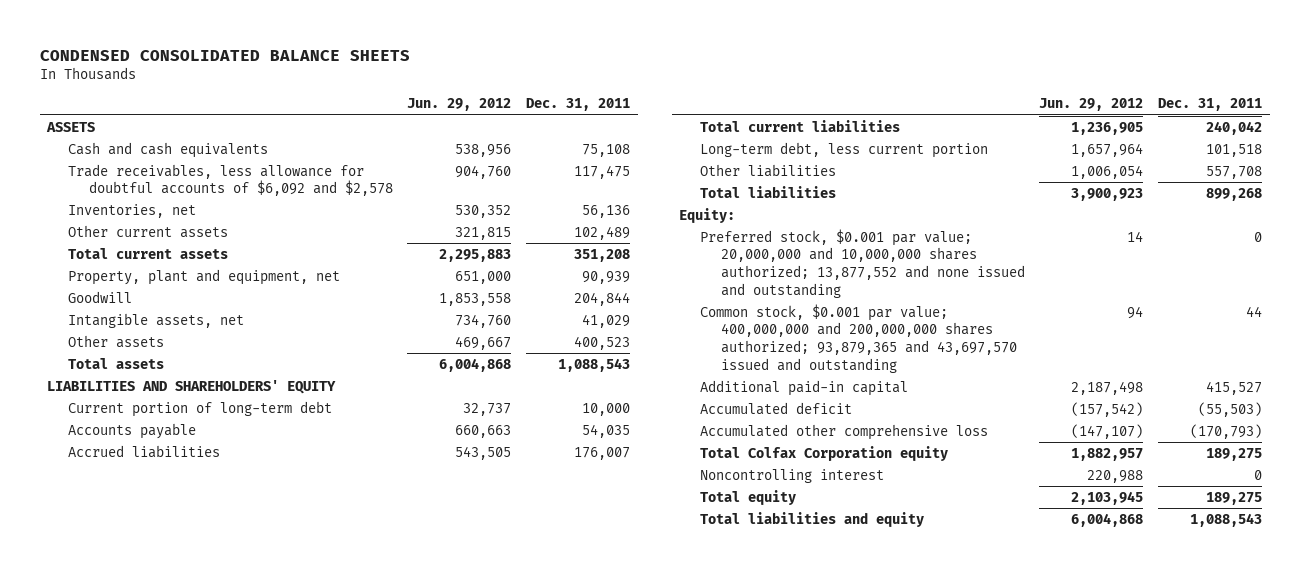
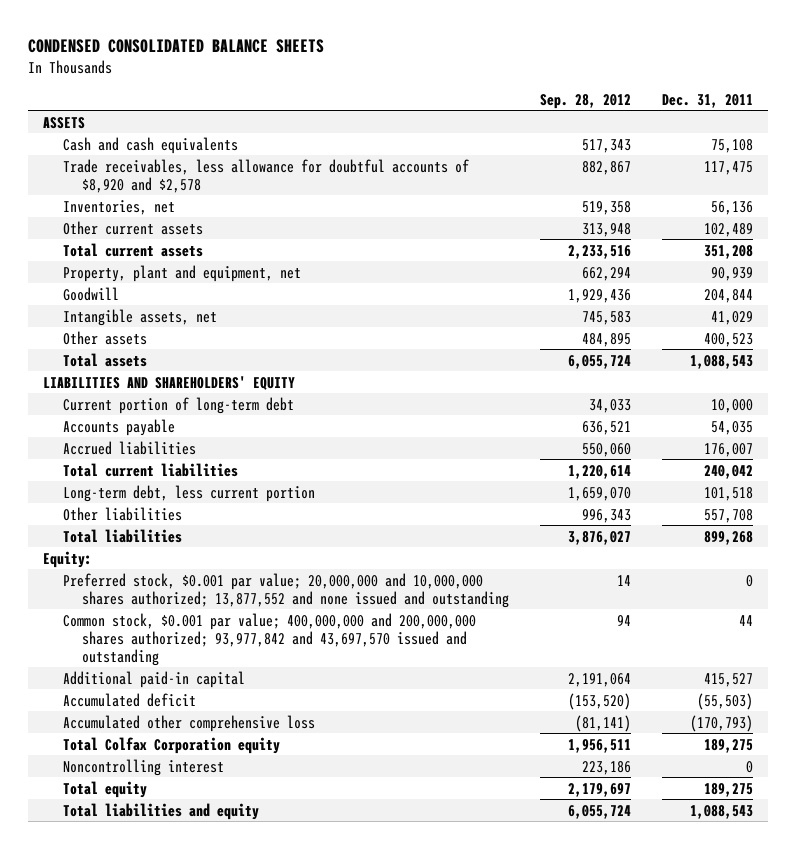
[407,98,512,112] Jun. 29, 2012 -> none
none -> [540,93,632,109] Sep. 28, 2012
[67,163,393,197] Trade receivables, less allowance for doubtful accounts of $6,092 and $2,578 -> [62,158,469,193] Trade receivables, less allowance for doubtful accounts of $8,920 and $2,578
[699,303,1017,373] Common stock, $0.001 par value; 400,000,000 and 200,000,000 shares authorized; 93,879,365 and 43,697,570 issued and outstanding -> [62,612,476,666] Common stock, $0.001 par value; 400,000,000 and 200,000,000 shares authorized; 93,977,842 and 43,697,570 issued and outstanding

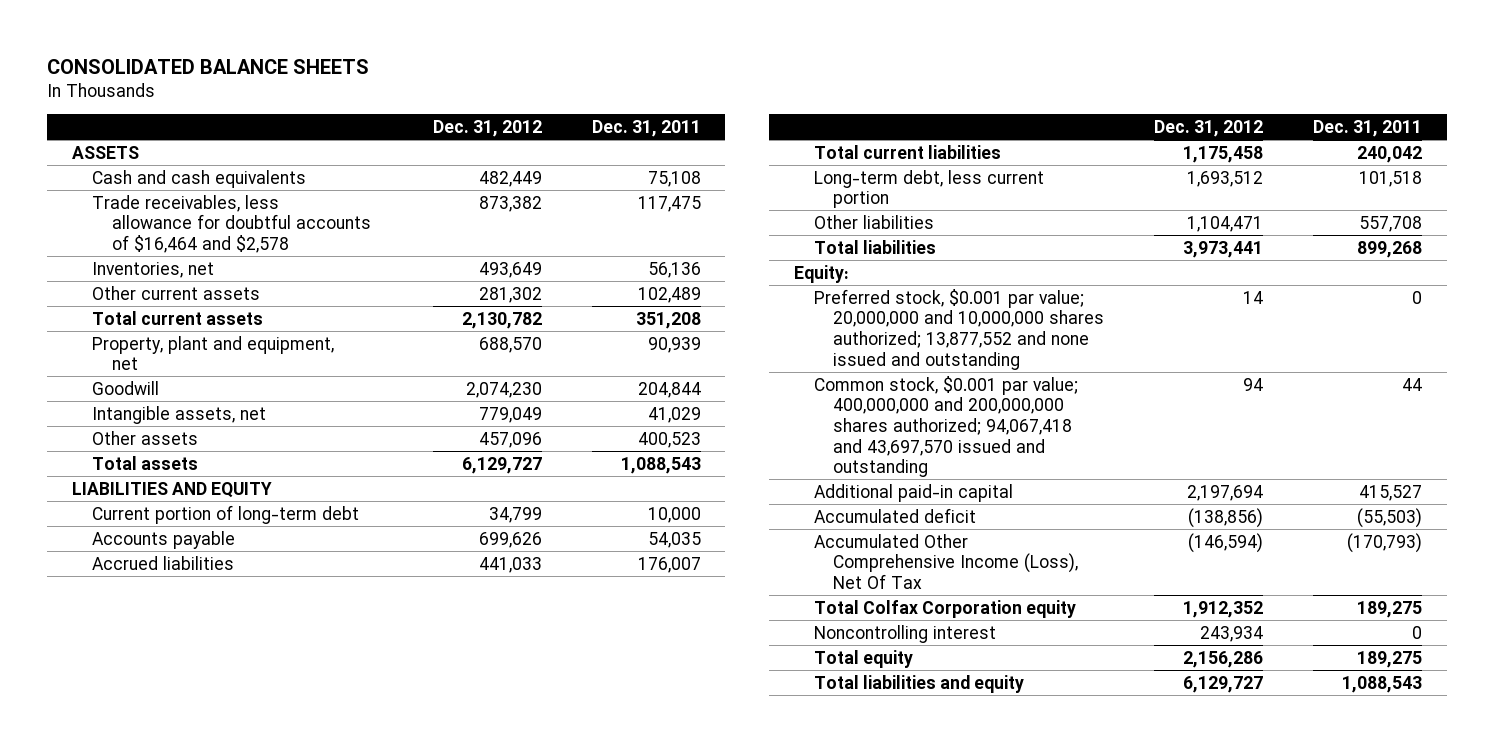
[27,38,324,53] CONDENSED CONSOLIDATED BALANCE SHEETS -> [46,58,369,74] CONSOLIDATED BALANCE SHEETS
[540,93,632,109] Sep. 28, 2012 -> none
none -> [432,119,542,137] Dec. 31, 2012
[62,158,469,193] Trade receivables, less allowance for doubtful accounts of $8,920 and $2,578 -> [91,194,371,253] Trade receivables, less allowance for doubtful accounts of $16,464 and $2,578
[43,375,296,390] LIABILITIES AND SHAREHOLDERS' EQUITY -> [71,481,272,498] LIABILITIES AND EQUITY
[62,612,476,666] Common stock, $0.001 par value; 400,000,000 and 200,000,000 shares authorized; 93,977,842 and 43,697,570 issued and outstanding -> [813,375,1078,478] Common stock, $0.001 par value; 400,000,000 and 200,000,000 shares authorized; 94,067,418 and 43,697,570 issued and outstanding
[62,714,315,732] Accumulated other comprehensive loss -> [813,533,1079,589] Accumulated Other Comprehensive Income (Loss), Net Of Tax

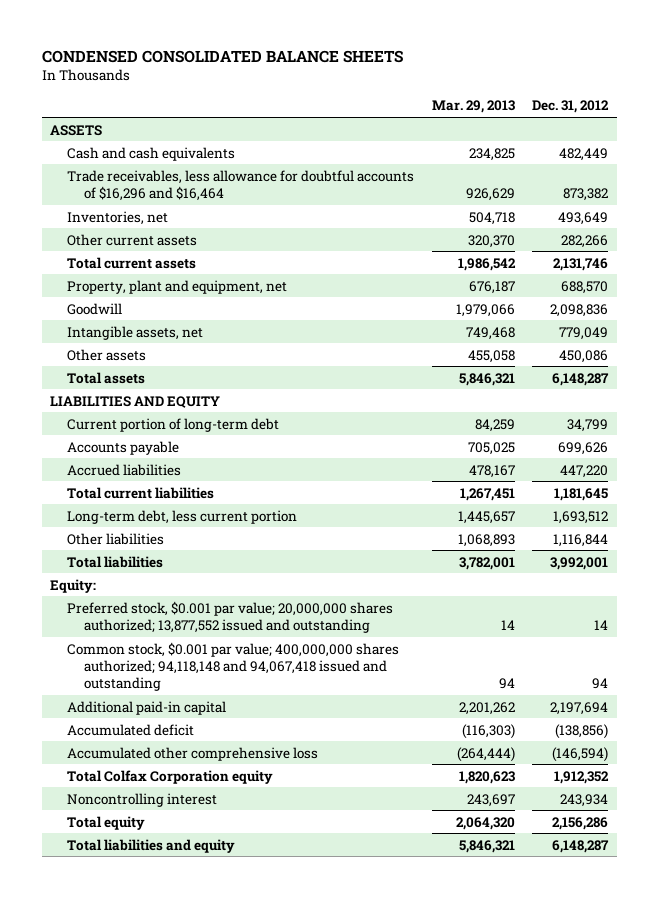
[46,58,369,74] CONSOLIDATED BALANCE SHEETS -> [41,50,403,64] CONDENSED CONSOLIDATED BALANCE SHEETS
[591,119,701,137] Dec. 31, 2011 -> none
none -> [431,100,515,114] Mar. 29, 2013
[91,194,371,253] Trade receivables, less allowance for doubtful accounts of $16,464 and $2,578 -> [67,169,415,201] Trade receivables, less allowance for doubtful accounts of $16,296 and $16,464
[478,286,542,303] 281,302 -> [561,234,609,248] 282,266
[461,311,542,329] 2,130,782 -> [553,257,609,271] 2,131,746
[465,381,542,398] 2,074,230 -> [550,303,609,317] 2,098,836
[478,431,542,448] 457,096 -> [559,349,609,363] 450,086
[461,456,542,474] 6,129,727 -> [552,372,610,386] 6,148,287
[478,556,542,573] 441,033 -> [560,464,609,478] 447,220
[1183,145,1264,163] 1,175,458 -> [554,487,609,501] 1,181,645
[1187,215,1264,232] 1,104,471 -> [553,533,609,547] 1,116,844
[1183,240,1264,258] 3,973,441 -> [550,556,609,570] 3,992,001
[813,288,1105,370] Preferred stock, $0.001 par value; 20,000,000 and 10,000,000 shares authorized; 13,877,552 and none issued and outstanding -> [67,600,394,633] Preferred stock, $0.001 par value; 20,000,000 shares authorized; 13,877,552 issued and outstanding
[813,375,1078,478] Common stock, $0.001 par value; 400,000,000 and 200,000,000 shares authorized; 94,067,418 and 43,697,570 issued and outstanding -> [67,641,400,692] Common stock, $0.001 par value; 400,000,000 shares authorized; 94,118,148 and 94,067,418 issued and outstanding
[813,533,1079,589] Accumulated Other Comprehensive Income (Loss), Net Of Tax -> [67,746,319,761] Accumulated other comprehensive loss
[1183,675,1264,693] 6,129,727 -> [552,839,610,853] 6,148,287

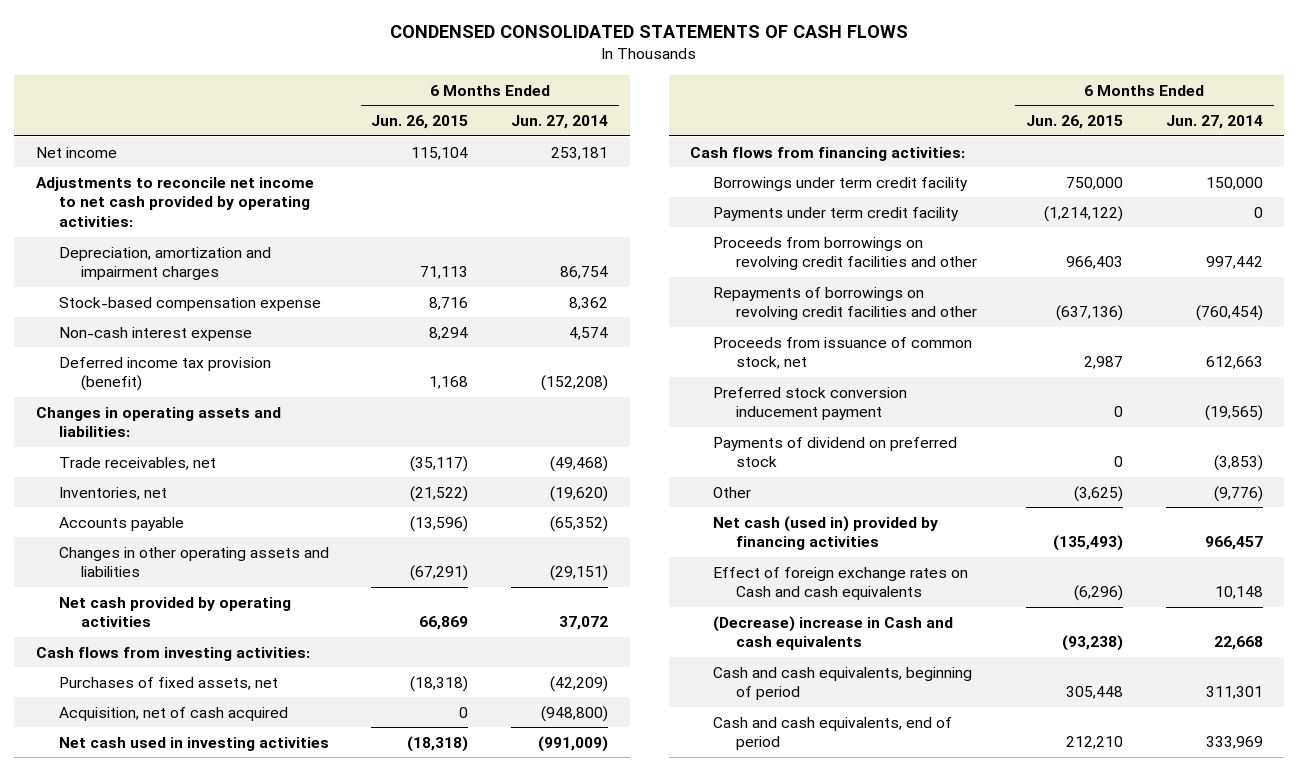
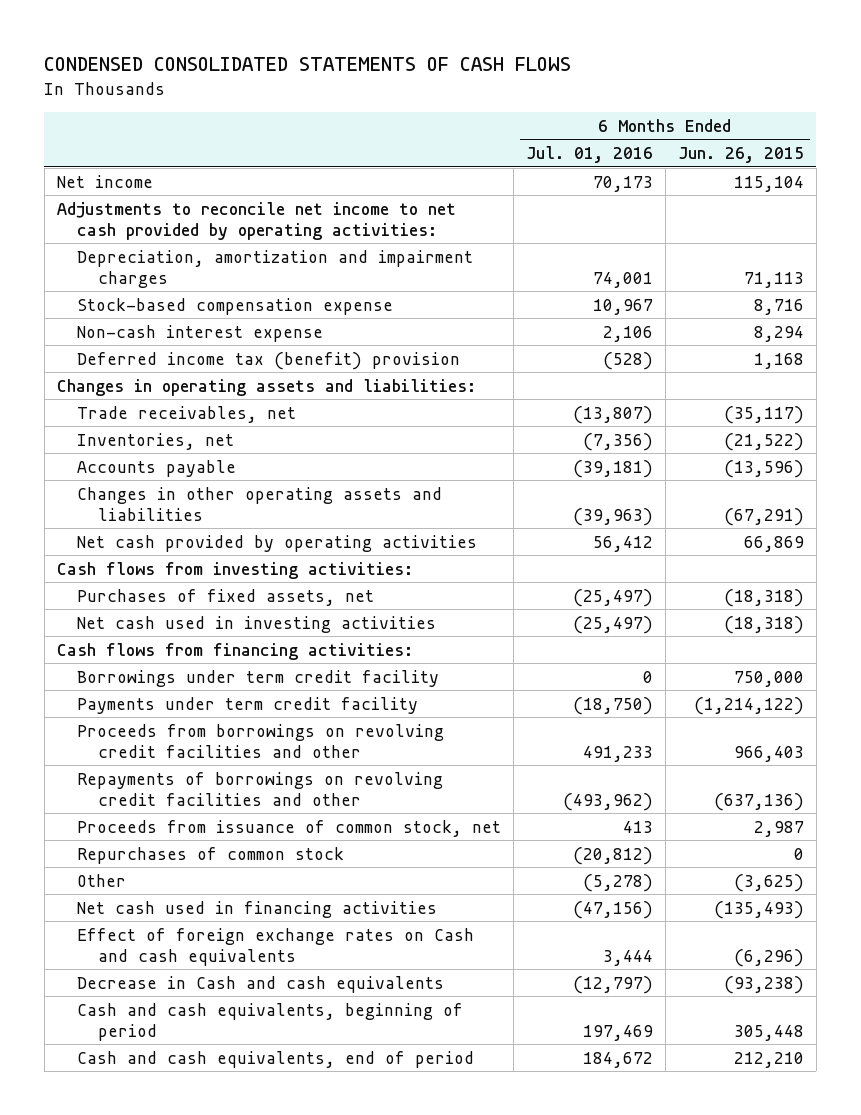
[511,115,609,130] Jun. 27, 2014 -> none
none -> [526,146,654,164] Jul. 01, 2016
[58,356,271,392] Deferred income tax provision (benefit) -> [77,351,461,370] Deferred income tax (benefit) provision
[58,706,288,721] Acquisition, net of cash acquired -> none
[713,386,908,421] Preferred stock conversion inducement payment -> none
[713,436,958,468] Payments of dividend on preferred stock -> none
none -> [77,846,345,864] Repurchases of common stock
[713,515,939,551] Net cash (used in) provided by financing activities -> [77,900,438,918] Net cash used in financing activities
[713,615,954,651] (Decrease) increase in Cash and cash equivalents -> [77,975,445,993] Decrease in Cash and cash equivalents

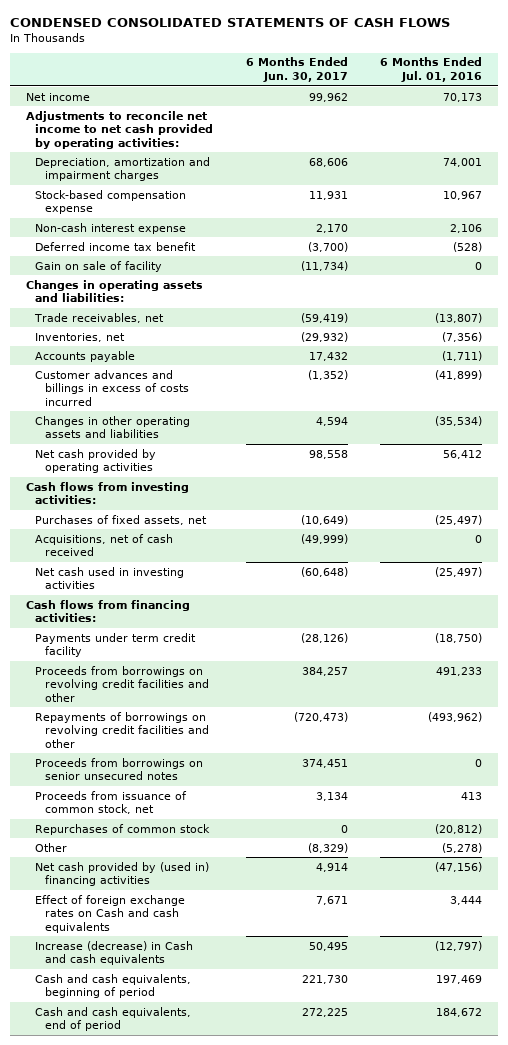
[678,147,805,164] Jun. 26, 2015 -> none
none -> [245,57,348,83] 6 Months Ended Jun. 30, 2017
[77,351,461,370] Deferred income tax (benefit) provision -> [35,241,197,251] Deferred income tax benefit
none -> [35,260,163,272] Gain on sale of facility
[573,459,654,478] (39,181) -> [442,350,483,361] (1,711)
none -> [35,369,189,406] Customer advances and billings in excess of costs incurred
[573,507,654,526] (39,963) -> [435,415,483,426] (35,534)
none -> [35,533,174,557] Acquisitions, net of cash received
[77,669,440,687] Borrowings under term credit facility -> none
none -> [35,757,204,781] Proceeds from borrowings on senior unsecured notes
[77,900,438,918] Net cash used in financing activities -> [35,861,210,887] Net cash provided by (used in) financing activities
[77,975,445,993] Decrease in Cash and cash equivalents -> [35,940,194,966] Increase (decrease) in Cash and cash equivalents

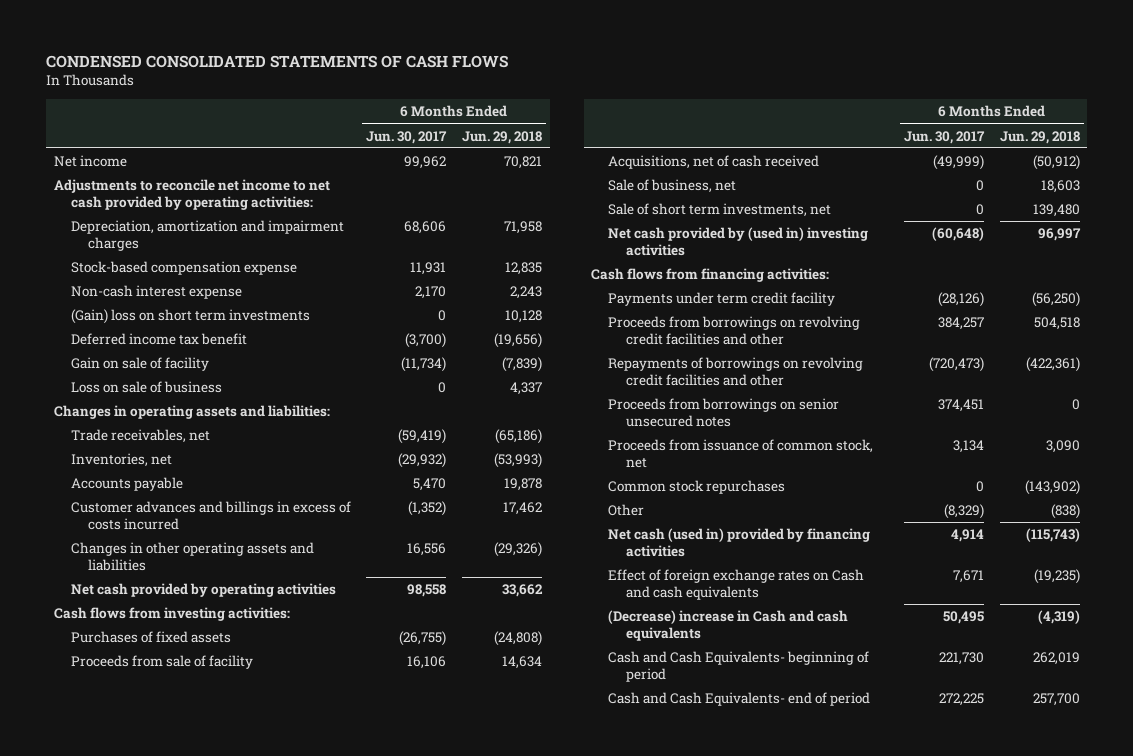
[380,57,483,83] 6 Months Ended Jul. 01, 2016 -> none
none -> [461,130,542,144] Jun. 29, 2018
none -> [70,309,310,325] (Gain) loss on short term investments
none -> [70,381,222,394] Loss on sale of business
[308,351,348,361] 17,432 -> [413,478,447,492] 5,470
[315,416,348,426] 4,594 -> [407,543,447,557] 16,556
[35,514,208,525] Purchases of fixed assets, net -> [70,631,231,644] Purchases of fixed assets
[300,514,348,525] (10,649) -> [399,631,447,647] (26,755)
none -> [70,655,253,670] Proceeds from sale of facility
none -> [608,179,737,194] Sale of business, net
none -> [608,203,832,218] Sale of short term investments, net
[35,566,185,590] Net cash used in investing activities -> [608,227,869,256] Net cash provided by (used in) investing activities
[35,823,211,835] Repurchases of common stock -> [608,480,786,495] Common stock repurchases
[35,861,210,887] Net cash provided by (used in) financing activities -> [608,528,871,557] Net cash (used in) provided by financing activities
[35,940,194,966] Increase (decrease) in Cash and cash equivalents -> [608,610,849,641] (Decrease) increase in Cash and cash equivalents
[35,973,192,999] Cash and cash equivalents, beginning of period -> [608,651,870,682] Cash and Cash Equivalents- beginning of period
[35,1006,192,1032] Cash and cash equivalents, end of period -> [608,692,871,707] Cash and Cash Equivalents- end of period

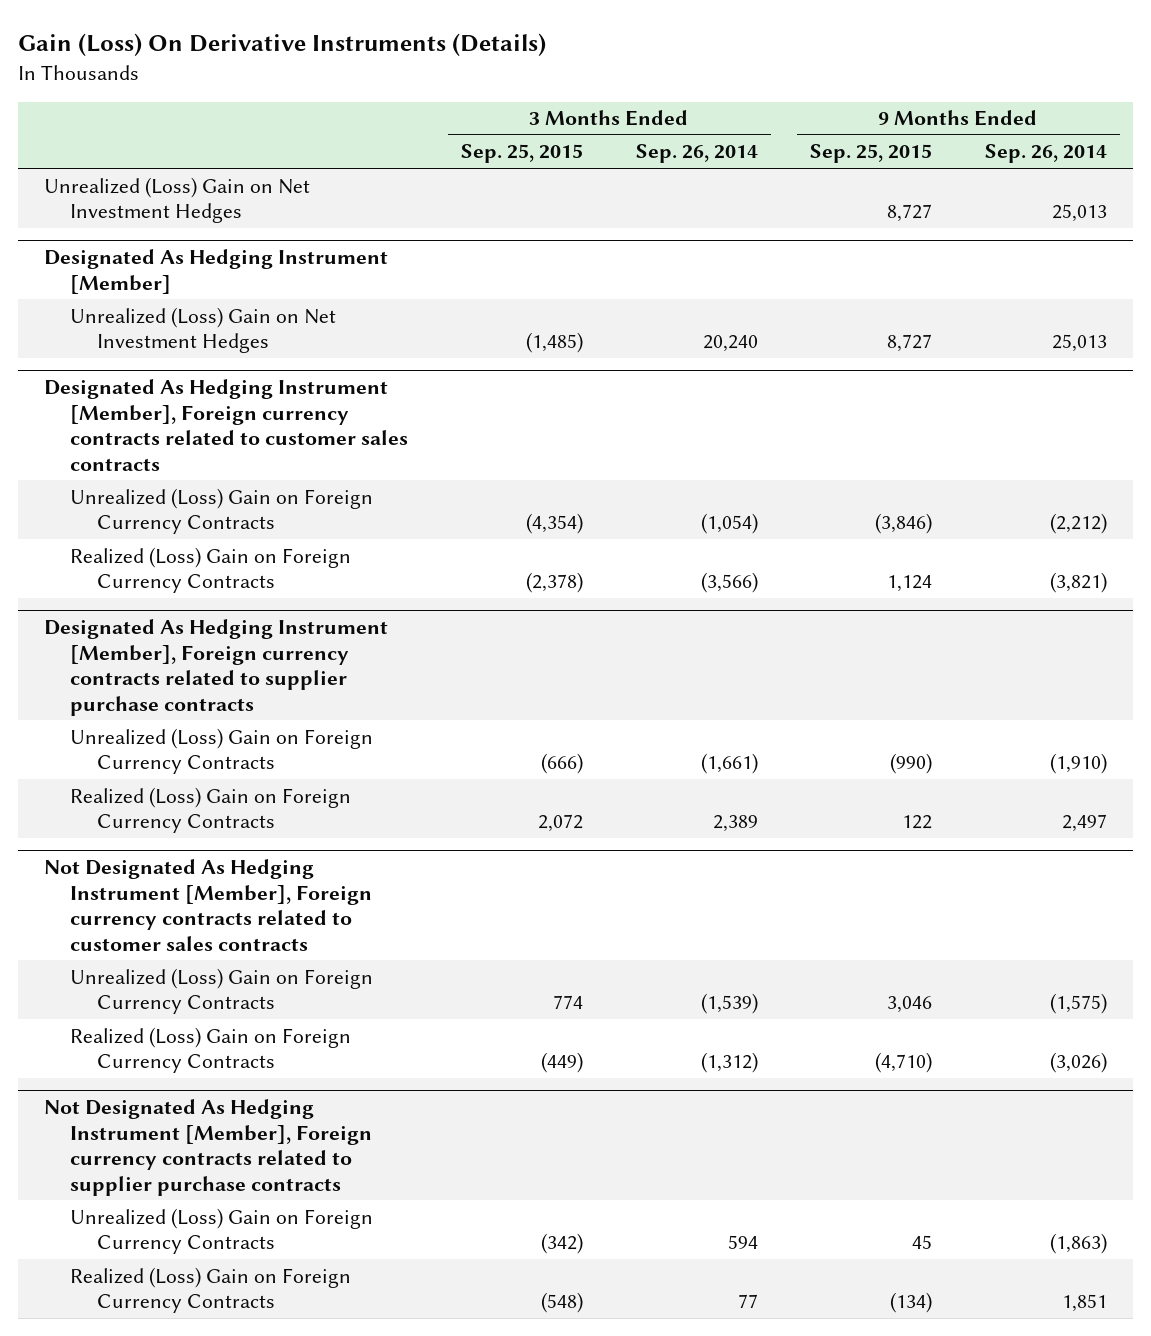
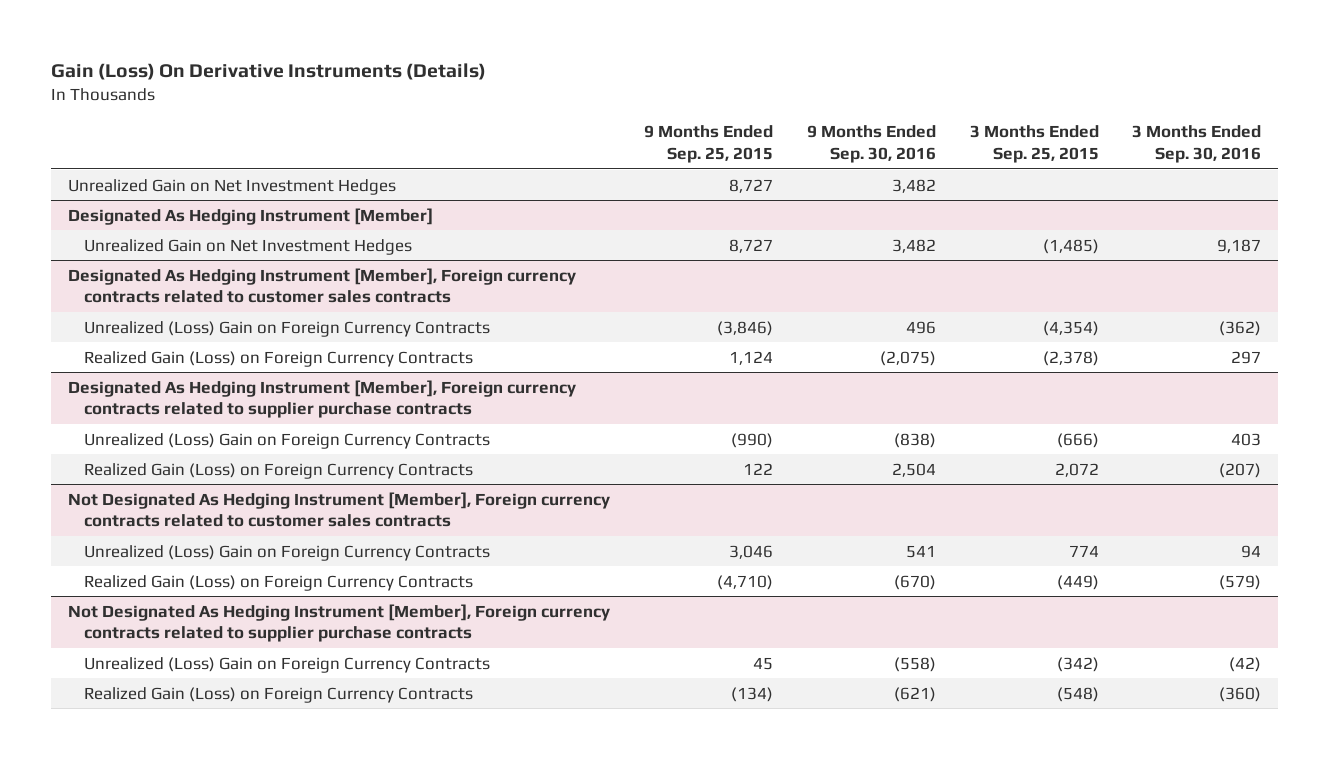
[635,144,758,164] Sep. 26, 2014 -> none
[984,144,1107,164] Sep. 26, 2014 -> none
none -> [806,125,936,164] 9 Months Ended Sep. 30, 2016
none -> [1132,125,1262,164] 3 Months Ended Sep. 30, 2016
[44,176,311,224] Unrealized (Loss) Gain on Net Investment Hedges -> [68,178,397,195] Unrealized Gain on Net Investment Hedges
[70,306,337,354] Unrealized (Loss) Gain on Net Investment Hedges -> [84,238,413,255] Unrealized Gain on Net Investment Hedges
[70,546,352,594] Realized (Loss) Gain on Foreign Currency Contracts -> [84,350,474,367] Realized Gain (Loss) on Foreign Currency Contracts
[70,786,352,834] Realized (Loss) Gain on Foreign Currency Contracts -> [84,462,474,479] Realized Gain (Loss) on Foreign Currency Contracts
[70,1026,352,1074] Realized (Loss) Gain on Foreign Currency Contracts -> [84,574,474,591] Realized Gain (Loss) on Foreign Currency Contracts
[70,1266,352,1314] Realized (Loss) Gain on Foreign Currency Contracts -> [84,686,474,703] Realized Gain (Loss) on Foreign Currency Contracts

